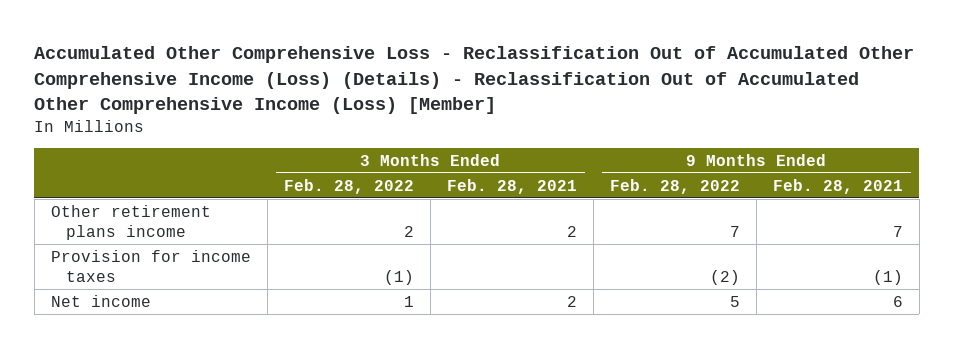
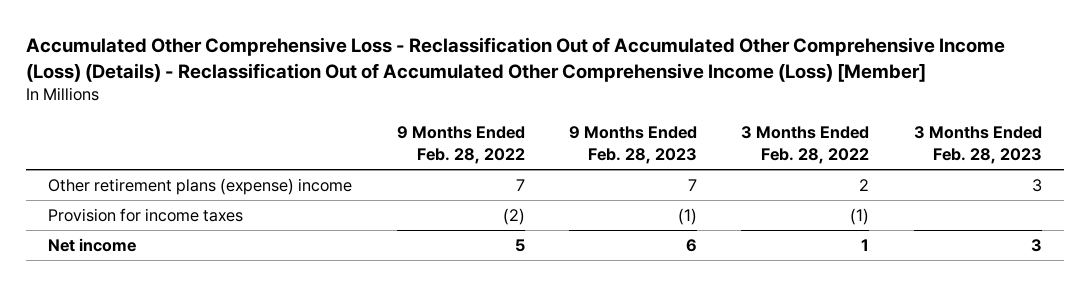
[446,178,577,194] Feb. 28, 2021 -> none
[772,178,903,194] Feb. 28, 2021 -> none
none -> [569,126,698,164] 9 Months Ended Feb. 28, 2023
none -> [913,126,1042,164] 3 Months Ended Feb. 28, 2023
[50,204,211,240] Other retirement plans income -> [48,178,353,196] Other retirement plans (expense) income

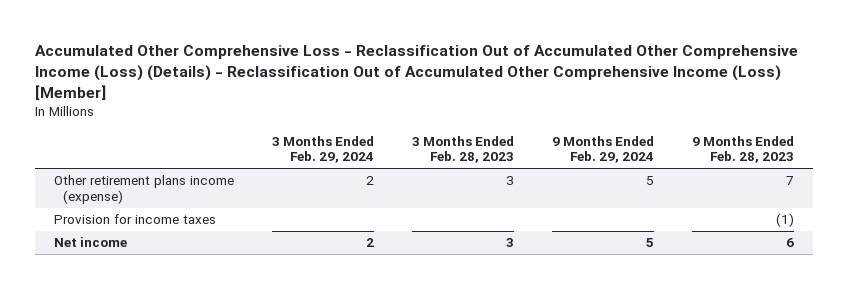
[396,126,525,164] 9 Months Ended Feb. 28, 2022 -> none
[741,126,870,164] 3 Months Ended Feb. 28, 2022 -> none
none -> [271,135,374,164] 3 Months Ended Feb. 29, 2024
none -> [551,135,654,164] 9 Months Ended Feb. 29, 2024
[48,178,353,196] Other retirement plans (expense) income -> [53,175,234,205] Other retirement plans income (expense)

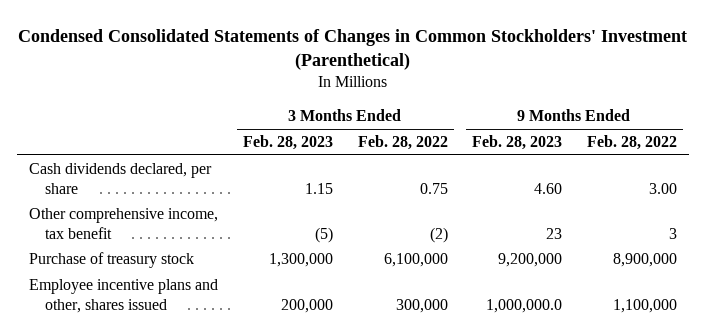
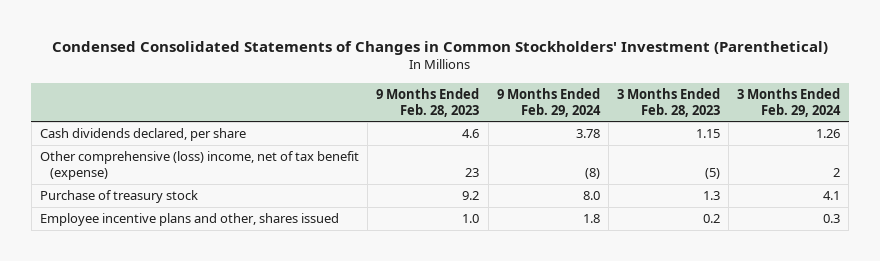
[357,135,448,151] Feb. 28, 2022 -> none
[586,135,677,151] Feb. 28, 2022 -> none
none -> [496,87,601,117] 9 Months Ended Feb. 29, 2024
none -> [737,87,842,117] 3 Months Ended Feb. 29, 2024
[534,182,563,194] 4.60 -> [462,129,480,139] 4.6
[29,208,219,239] Other comprehensive income, tax benefit -> [40,151,360,180] Other comprehensive (loss) income, net of tax benefit (expense)
[268,253,333,268] 1,300,000 -> [702,191,720,201] 1.3
[498,253,563,268] 9,200,000 -> [462,191,480,201] 9.2
[280,298,333,313] 200,000 -> [702,214,720,224] 0.2
[486,298,563,313] 1,000,000.0 -> [462,214,480,224] 1.0

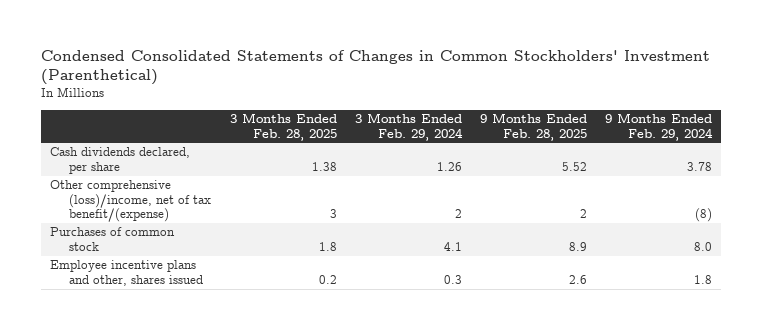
[376,87,480,117] 9 Months Ended Feb. 28, 2023 -> none
[616,87,720,117] 3 Months Ended Feb. 28, 2023 -> none
none -> [229,113,337,141] 3 Months Ended Feb. 28, 2025
none -> [479,113,587,141] 9 Months Ended Feb. 28, 2025
[40,151,360,180] Other comprehensive (loss) income, net of tax benefit (expense) -> [50,180,212,223] Other comprehensive (loss)/income, net of tax benefit/(expense)
[40,190,199,204] Purchase of treasury stock -> [50,227,176,251] Purchases of common stock

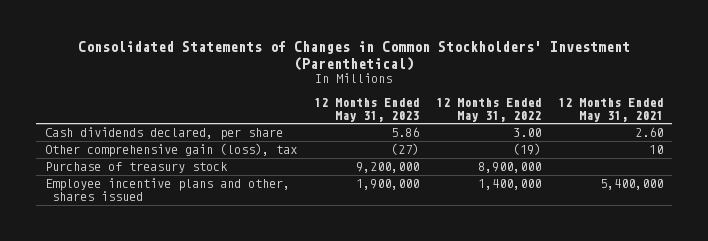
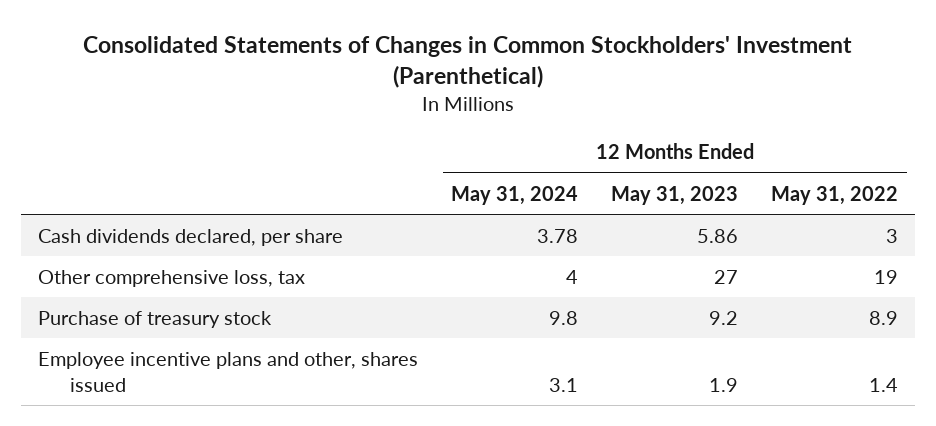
[558,97,664,122] 12 Months Ended May 31, 2021 -> none
none -> [450,185,578,205] May 31, 2024
[512,128,541,138] 3.00 -> [886,228,899,243] 3
[44,143,297,158] Other comprehensive gain (loss), tax -> [37,269,305,287] Other comprehensive loss, tax
[390,143,419,156] (27) -> [714,269,739,284] 27
[512,143,541,156] (19) -> [874,269,899,284] 19
[355,162,419,174] 9,200,000 -> [709,310,739,325] 9.2
[477,162,541,174] 8,900,000 -> [869,310,899,325] 8.9
[355,179,419,191] 1,900,000 -> [709,377,739,392] 1.9
[477,179,541,191] 1,400,000 -> [869,377,899,392] 1.4

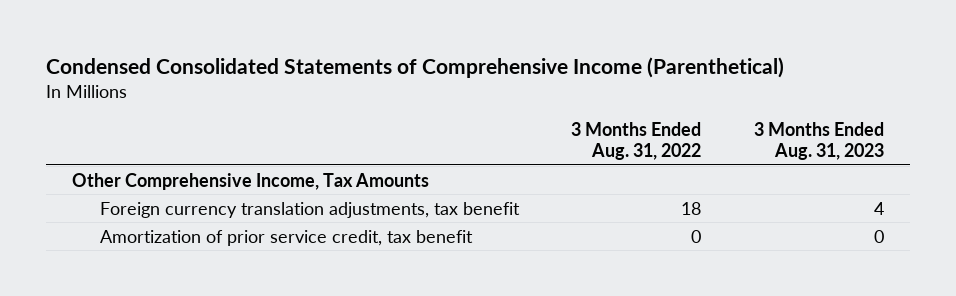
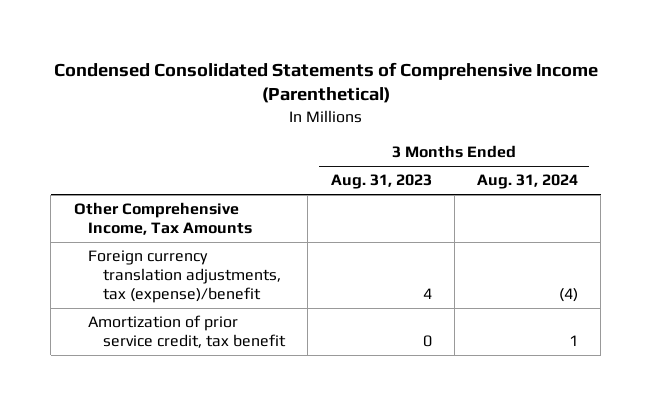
[571,121,702,160] 3 Months Ended Aug. 31, 2022 -> none
none -> [476,174,578,190] Aug. 31, 2024
[100,201,521,218] Foreign currency translation adjustments, tax benefit -> [88,250,282,303] Foreign currency translation adjustments, tax (expense)/benefit

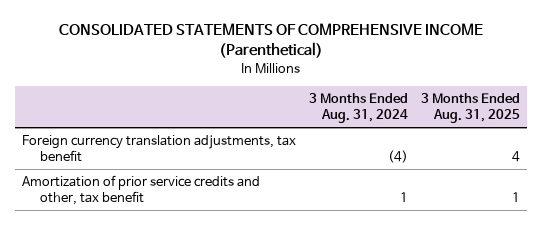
[53,61,598,104] Condensed Consolidated Statements of Comprehensive Income (Parenthetical) -> [58,23,483,59] CONSOLIDATED STATEMENTS OF COMPREHENSIVE INCOME (Parenthetical)
[330,174,432,190] Aug. 31, 2023 -> none
none -> [421,93,521,124] 3 Months Ended Aug. 31, 2025
[73,202,253,236] Other Comprehensive Income, Tax Amounts -> none
[88,250,282,303] Foreign currency translation adjustments, tax (expense)/benefit -> [21,135,296,163] Foreign currency translation adjustments, tax benefit
[88,315,287,349] Amortization of prior service credit, tax benefit -> [21,175,260,206] Amortization of prior service credits and other, tax benefit

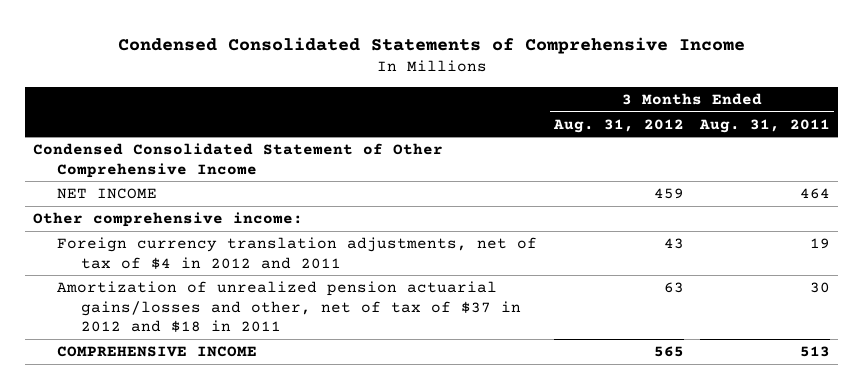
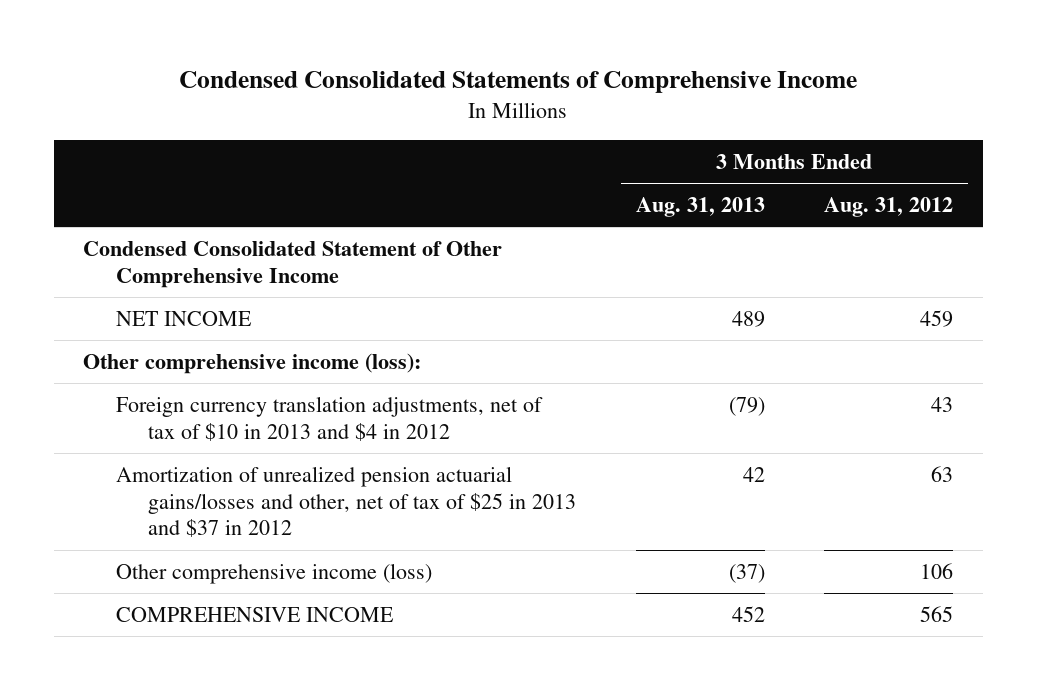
[699,118,831,133] Aug. 31, 2011 -> none
none -> [635,197,765,218] Aug. 31, 2013
[33,211,304,227] Other comprehensive income: -> [83,352,422,374] Other comprehensive income (loss):
[57,236,538,269] Foreign currency translation adjustments, net of tax of $4 in 2012 and 2011 -> [115,395,543,441] Foreign currency translation adjustments, net of tax of $10 in 2013 and $4 in 2012
[57,280,521,333] Amortization of unrealized pension actuarial gains/losses and other, net of tax of $37 in 2012 and $18 in 2011 -> [115,465,576,538] Amortization of unrealized pension actuarial gains/losses and other, net of tax of $25 in 2013 and $37 in 2012
none -> [115,562,432,584] Other comprehensive income (loss)

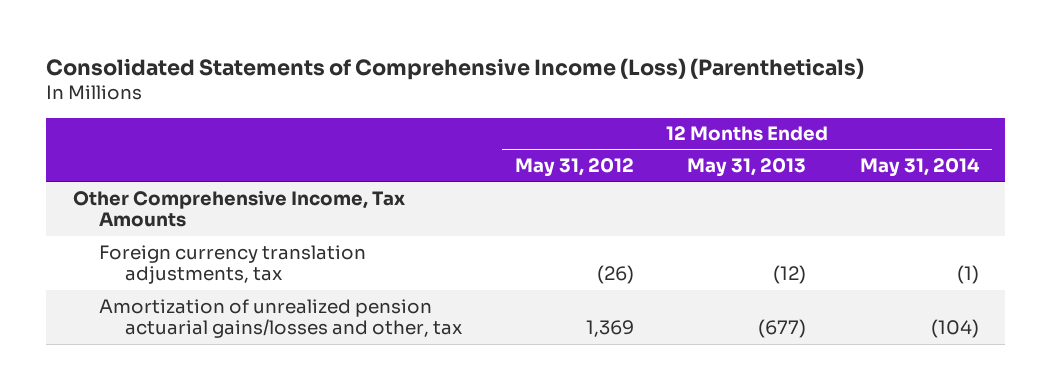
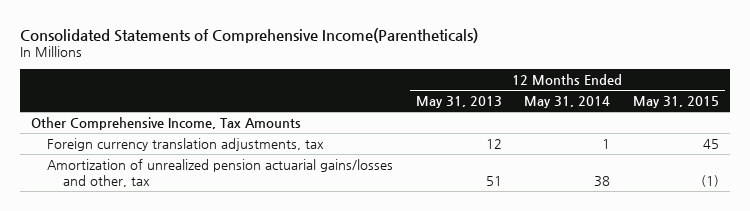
[46,57,865,80] Consolidated Statements of Comprehensive Income (Loss) (Parentheticals) -> [20,27,479,43] Consolidated Statements of Comprehensive Income(Parentheticals)
[515,157,635,177] May 31, 2012 -> none
none -> [632,96,719,109] May 31, 2015
[773,265,807,285] (12) -> [485,138,502,149] 12
[956,265,979,285] (1) -> [602,138,611,149] 1
[758,319,807,339] (677) -> [485,175,502,186] 51
[930,319,979,339] (104) -> [594,175,611,187] 38

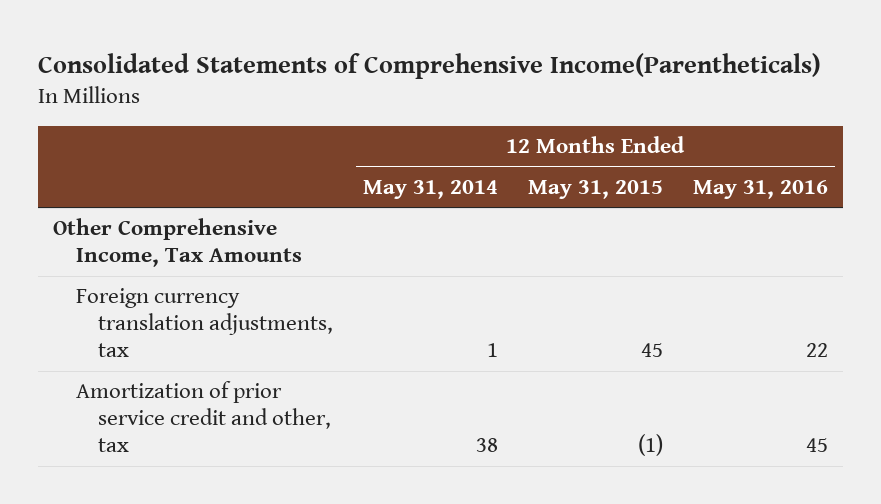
[415,96,502,109] May 31, 2013 -> none
none -> [692,179,828,199] May 31, 2016
[47,158,394,187] Amortization of unrealized pension actuarial gains/losses and other, tax -> [75,381,332,453] Amortization of prior service credit and other, tax

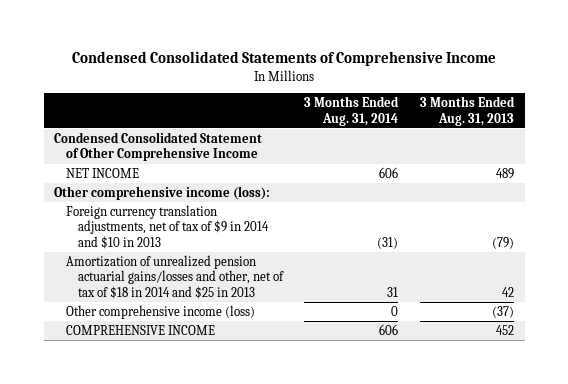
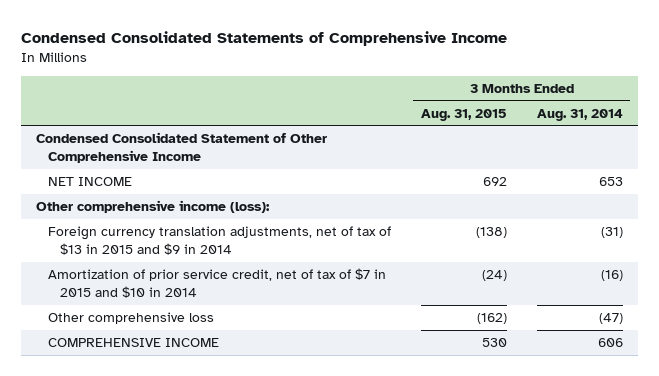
[419,96,515,126] 3 Months Ended Aug. 31, 2013 -> none
none -> [420,108,507,121] Aug. 31, 2015
[379,166,399,178] 606 -> [598,177,623,187] 653
[66,204,269,249] Foreign currency translation adjustments, net of tax of $9 in 2014 and $10 in 2013 -> [47,226,391,256] Foreign currency translation adjustments, net of tax of $13 in 2015 and $9 in 2014
[66,254,284,299] Amortization of unrealized pension actuarial gains/losses and other, net of tax of $18 in 2014 and $25 in 2013 -> [47,268,386,299] Amortization of prior service credit, net of tax of $7 in 2015 and $10 in 2014
[387,286,399,297] 31 -> [600,270,623,282] (16)
[66,304,256,319] Other comprehensive income (loss) -> [47,312,214,325] Other comprehensive loss
[391,305,399,316] 0 -> [598,313,623,325] (47)

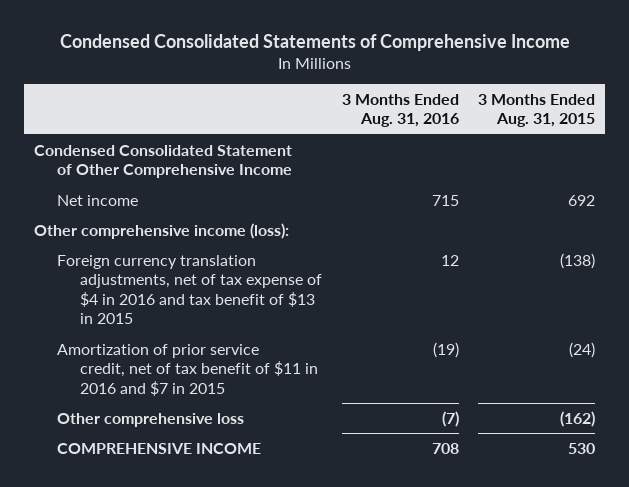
[536,108,623,121] Aug. 31, 2014 -> none
none -> [341,93,459,128] 3 Months Ended Aug. 31, 2016
[47,177,132,187] NET INCOME -> [57,194,139,206] Net income
[47,226,391,256] Foreign currency translation adjustments, net of tax of $13 in 2015 and $9 in 2014 -> [57,254,323,324] Foreign currency translation adjustments, net of tax expense of $4 in 2016 and tax benefit of $13 in 2015
[47,268,386,299] Amortization of prior service credit, net of tax of $7 in 2015 and $10 in 2014 -> [57,343,319,396] Amortization of prior service credit, net of tax benefit of $11 in 2016 and $7 in 2015

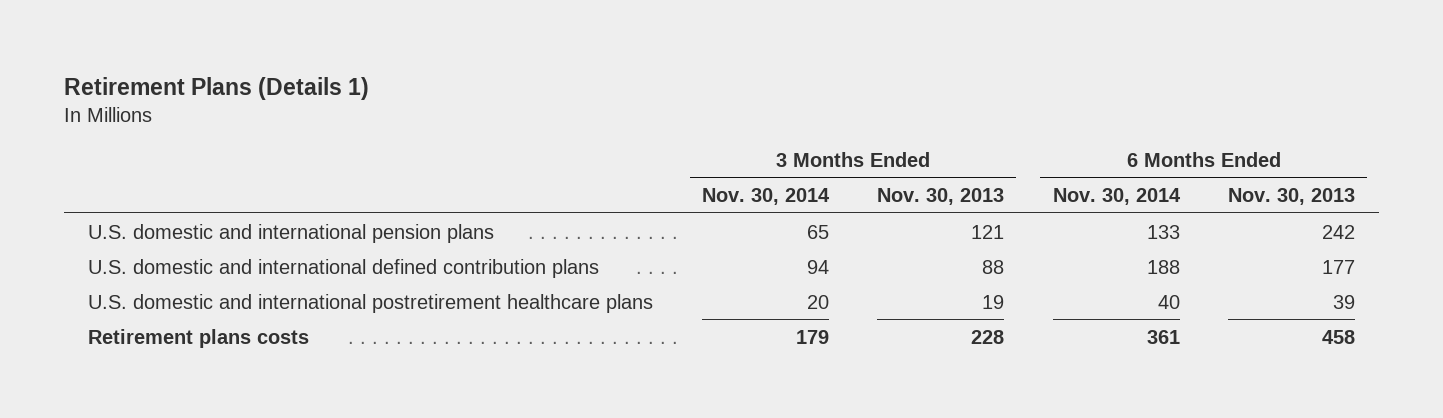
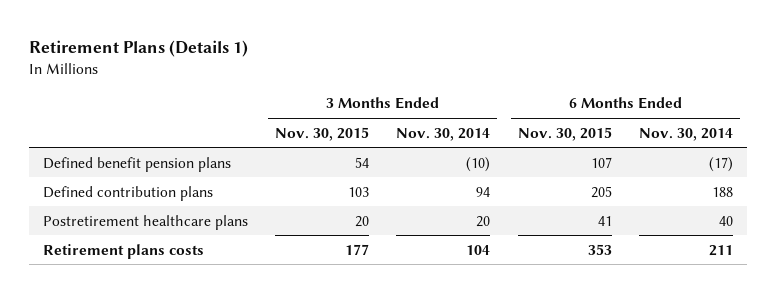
[877,188,1005,206] Nov. 30, 2013 -> none
[1227,188,1355,206] Nov. 30, 2013 -> none
none -> [275,126,370,141] Nov. 30, 2015
none -> [517,126,612,141] Nov. 30, 2015
[88,223,495,243] U.S. domestic and international pension plans -> [42,156,231,172] Defined benefit pension plans
[806,224,829,239] 65 -> [466,156,491,172] (10)
[1146,224,1180,239] 133 -> [709,156,734,172] (17)
[88,258,600,278] U.S. domestic and international defined contribution plans -> [42,185,213,201] Defined contribution plans
[88,293,654,313] U.S. domestic and international postretirement healthcare plans -> [42,214,248,230] Postretirement healthcare plans
[795,329,829,344] 179 -> [466,244,491,255] 104
[1146,329,1180,344] 361 -> [709,244,734,256] 211

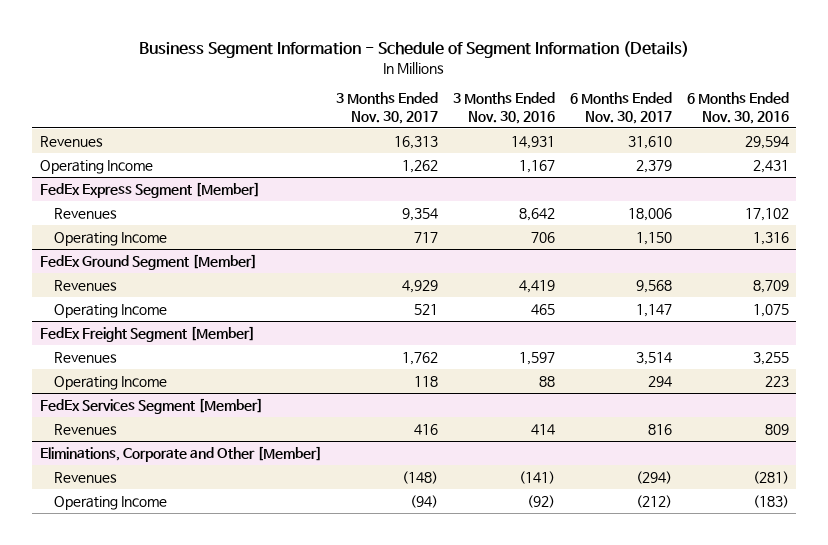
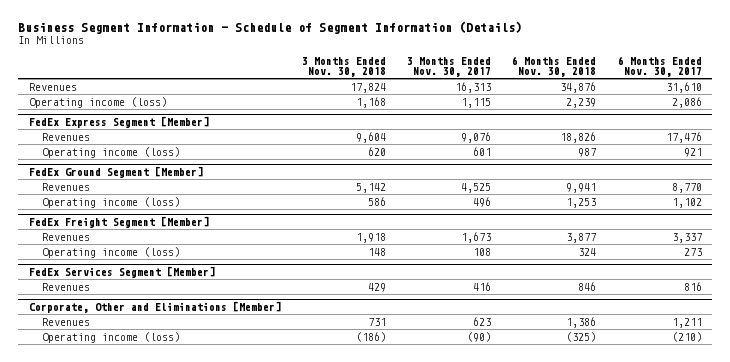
[453,92,556,124] 3 Months Ended Nov. 30, 2016 -> none
[686,92,789,124] 6 Months Ended Nov. 30, 2016 -> none
none -> [301,56,386,78] 3 Months Ended Nov. 30, 2018
none -> [512,55,597,78] 6 Months Ended Nov. 30, 2018
[39,159,153,174] Operating Income -> [28,96,167,108] Operating income (loss)
[402,159,439,173] 1,262 -> [461,97,492,108] 1,115
[635,159,672,173] 2,379 -> [671,96,702,108] 2,086
[402,207,439,221] 9,354 -> [461,131,492,143] 9,076
[627,207,672,221] 18,006 -> [665,131,702,143] 17,476
[54,231,168,246] Operating Income -> [42,146,181,158] Operating income (loss)
[414,231,439,243] 717 -> [473,146,492,156] 601
[635,231,672,245] 1,150 -> [683,147,702,157] 921
[402,279,439,293] 4,929 -> [461,182,492,193] 4,525
[635,279,672,293] 9,568 -> [671,182,702,193] 8,770
[54,303,168,318] Operating Income -> [42,196,181,208] Operating income (loss)
[414,303,439,315] 521 -> [473,196,492,207] 496
[635,303,672,317] 1,147 -> [671,197,702,208] 1,102
[402,351,439,365] 1,762 -> [461,231,492,243] 1,673
[635,351,672,365] 3,514 -> [671,232,702,243] 3,337
[54,375,168,390] Operating Income -> [42,246,181,258] Operating income (loss)
[414,375,439,387] 118 -> [473,247,492,256] 108
[647,375,672,387] 294 -> [683,247,702,256] 273
[39,445,322,462] Eliminations, Corporate and Other [Member] -> [28,300,281,313] Corporate, Other and Eliminations [Member]
[402,470,439,484] (148) -> [473,316,492,326] 623
[635,470,672,484] (294) -> [671,317,702,328] 1,211
[54,495,168,510] Operating Income -> [42,331,181,343] Operating income (loss)
[410,494,439,508] (94) -> [467,331,492,342] (90)
[635,494,672,508] (212) -> [671,331,702,342] (210)

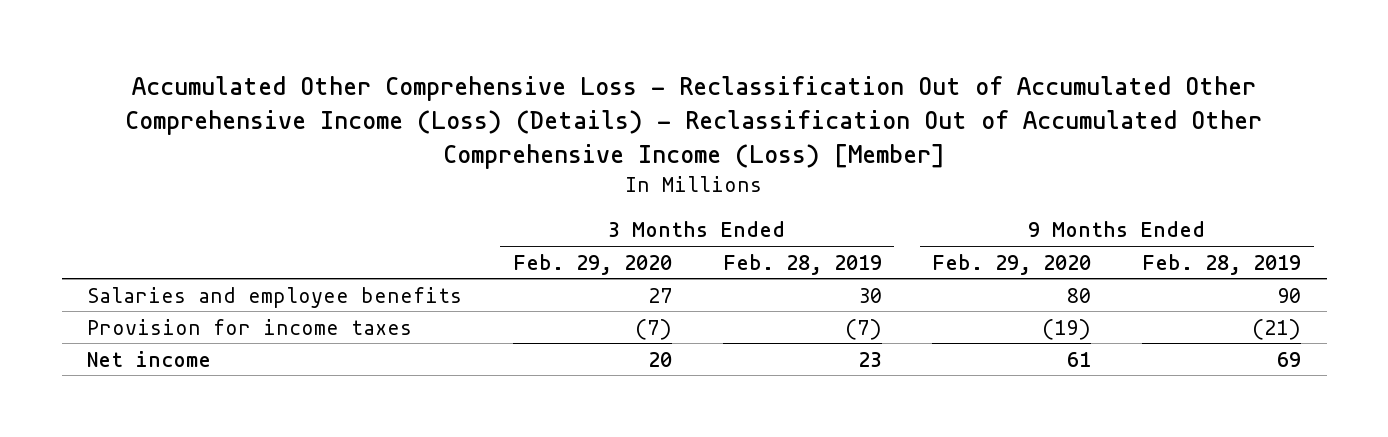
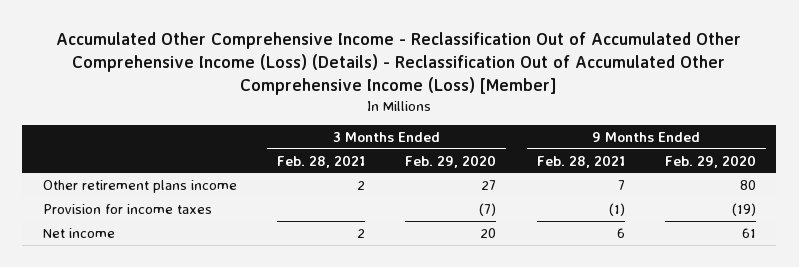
[125,76,1263,169] Accumulated Other Comprehensive Loss - Reclassification Out of Accumulated Other Comprehensive Income (Loss) (Details) - Reclassification Out of Accumulated Other Comprehensive Income (Loss) [Member] -> [56,32,742,95] Accumulated Other Comprehensive Income - Reclassification Out of Accumulated Other Comprehensive Income (Loss) (Details) - Reclassification Out of Accumulated Other Comprehensive Income (Loss) [Member]
[722,253,882,275] Feb. 28, 2019 -> none
[1142,253,1302,275] Feb. 28, 2019 -> none
none -> [276,154,365,168] Feb. 28, 2021
none -> [536,154,625,168] Feb. 28, 2021
[87,286,463,308] Salaries and employee benefits -> [42,179,237,193] Other retirement plans income

